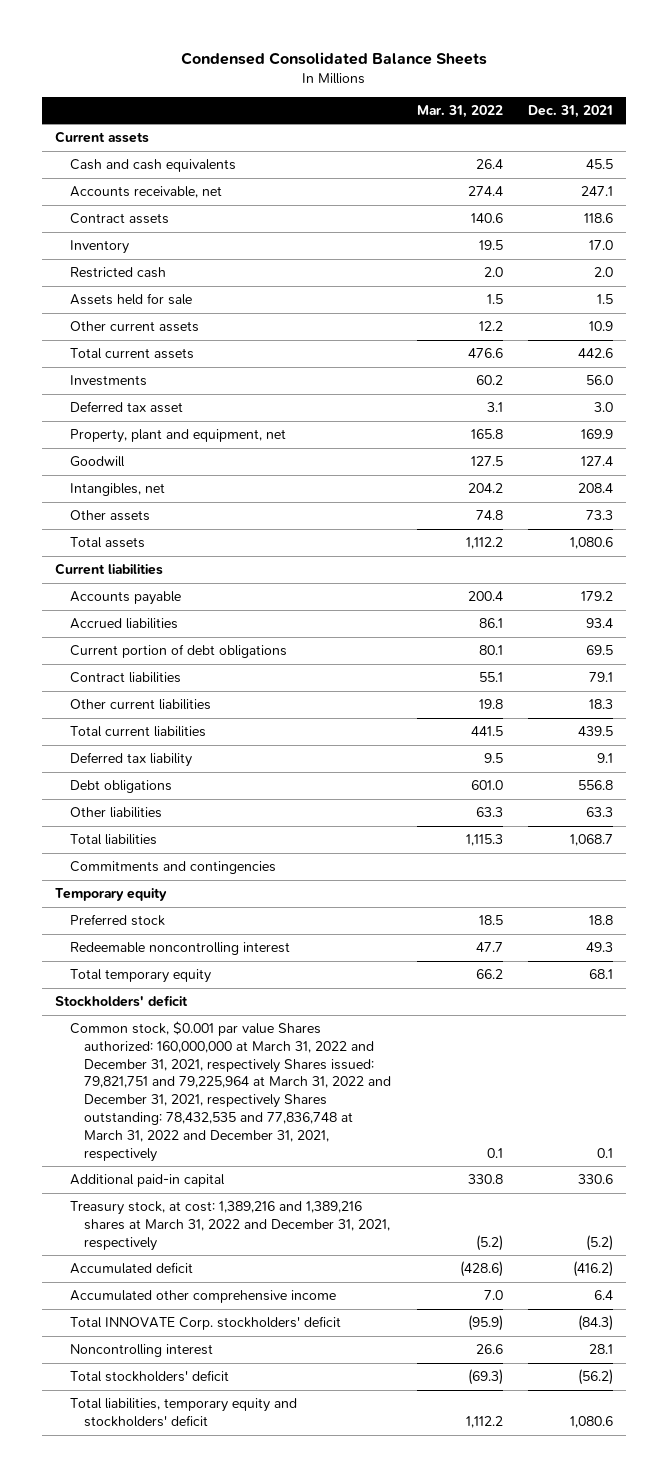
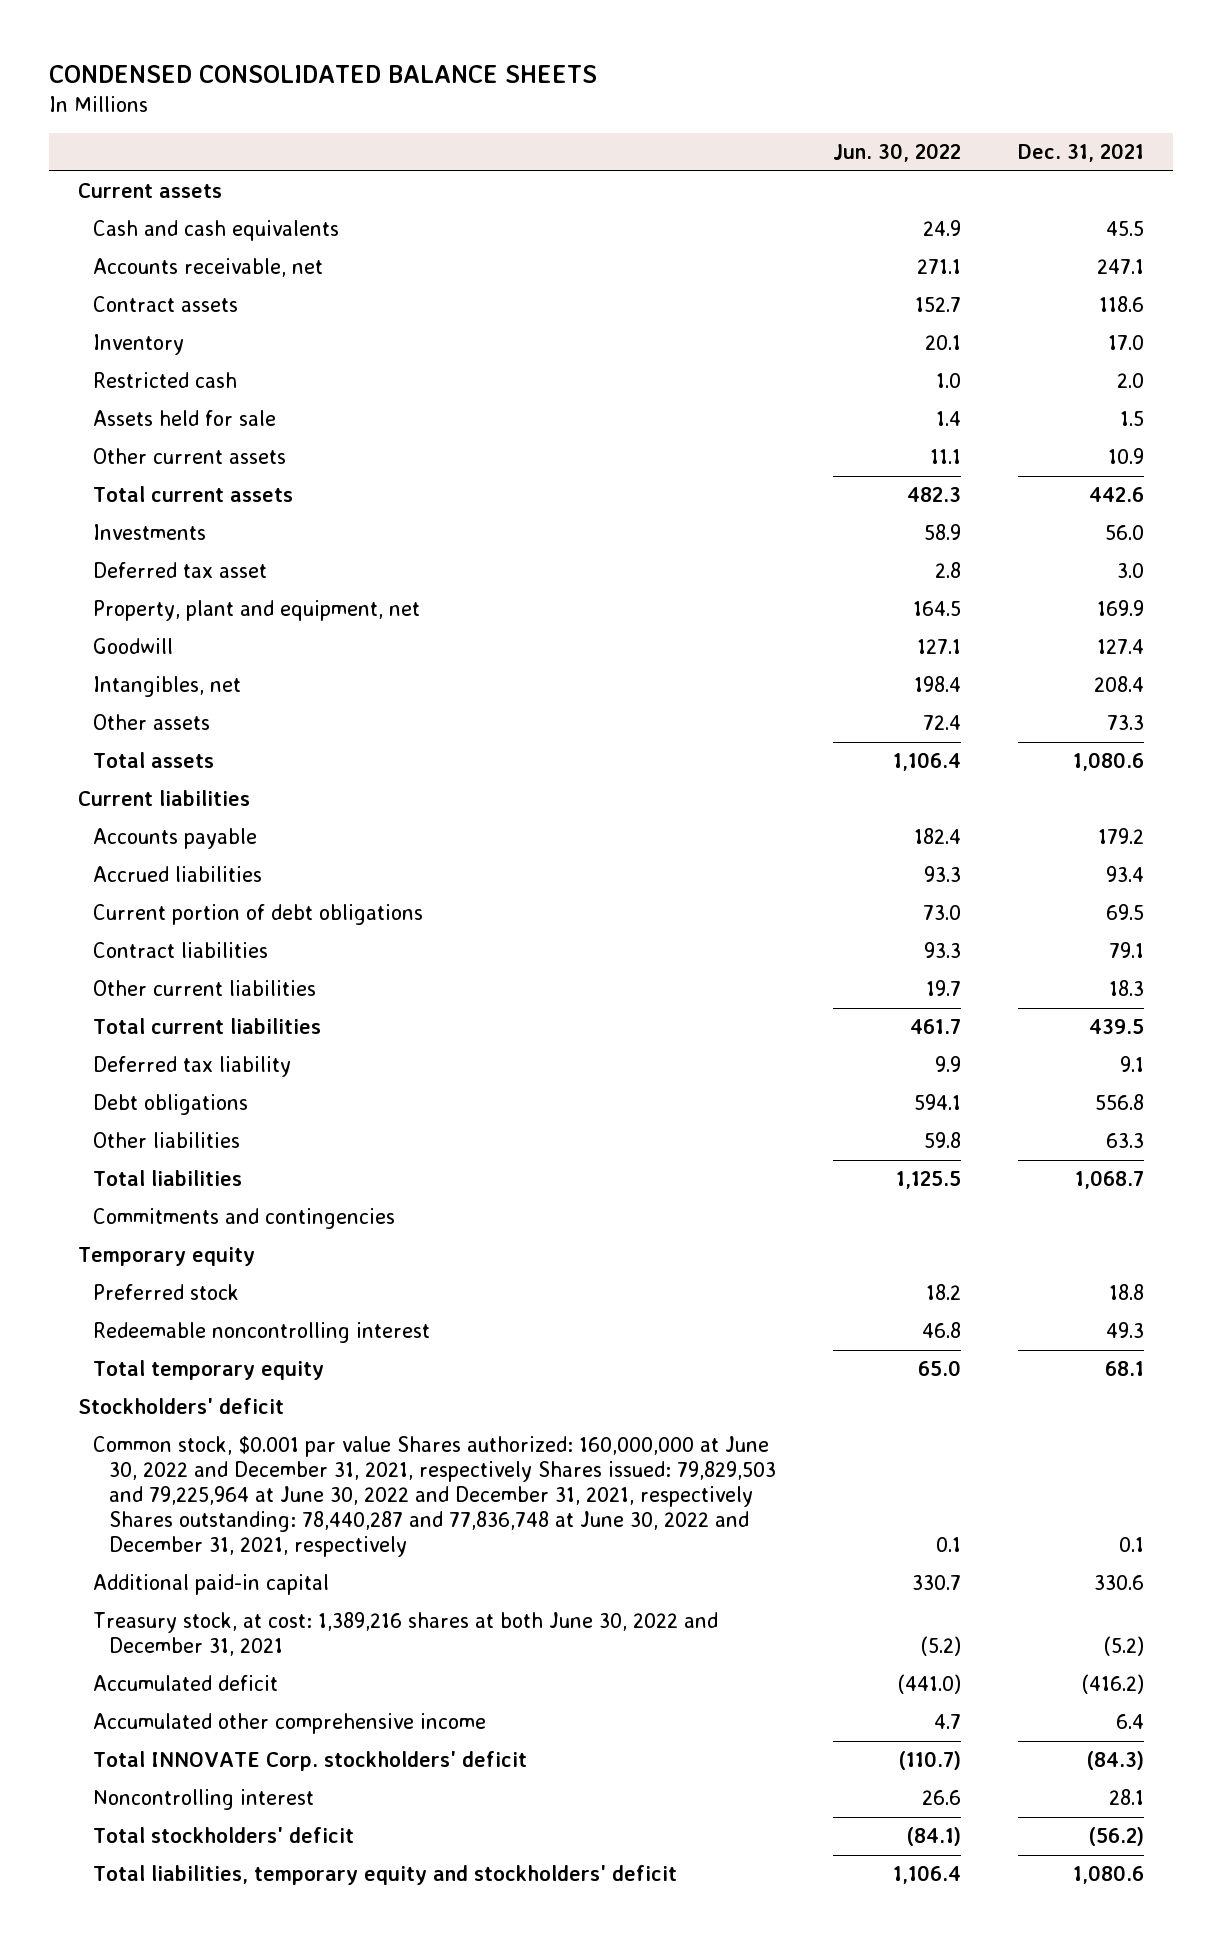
[181,51,488,65] Condensed Consolidated Balance Sheets -> [49,64,598,83] CONDENSED CONSOLIDATED BALANCE SHEETS
[416,104,503,118] Mar. 31, 2022 -> none
none -> [833,143,962,163] Jun. 30, 2022
[69,1021,392,1162] Common stock, $0.001 par value Shares authorized: 160,000,000 at March 31, 2022 and December 31, 2021, respectively Shares issued: 79,821,751 and 79,225,964 at March 31, 2022 and December 31, 2021, respectively Shares outstanding: 78,432,535 and 77,836,748 at March 31, 2022 and December 31, 2021, respectively -> [93,1436,776,1558] Common stock, $0.001 par value Shares authorized: 160,000,000 at June 30, 2022 and December 31, 2021, respectively Shares issued: 79,829,503 and 79,225,964 at June 30, 2022 and December 31, 2021, respectively Shares outstanding: 78,440,287 and 77,836,748 at June 30, 2022 and December 31, 2021, respectively
[69,1201,391,1251] Treasury stock, at cost: 1,389,216 and 1,389,216 shares at March 31, 2022 and December 31, 2021, respectively -> [93,1612,719,1657] Treasury stock, at cost: 1,389,216 shares at both June 30, 2022 and December 31, 2021

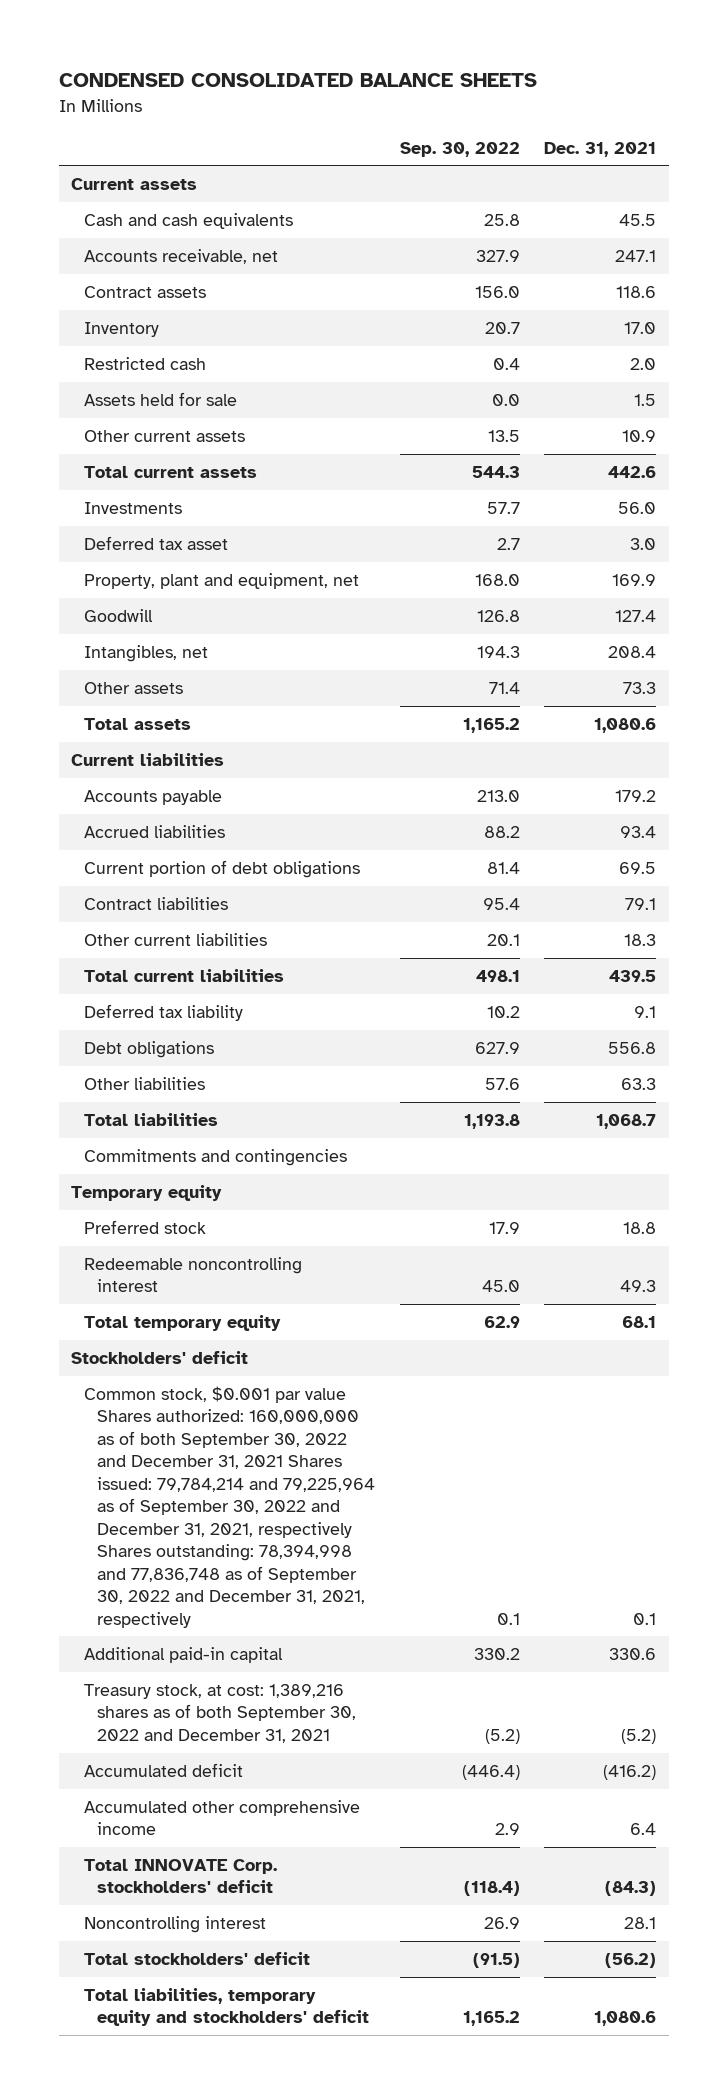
[833,143,962,163] Jun. 30, 2022 -> none
none -> [399,141,520,157] Sep. 30, 2022
[93,1436,776,1558] Common stock, $0.001 par value Shares authorized: 160,000,000 at June 30, 2022 and December 31, 2021, respectively Shares issued: 79,829,503 and 79,225,964 at June 30, 2022 and December 31, 2021, respectively Shares outstanding: 78,440,287 and 77,836,748 at June 30, 2022 and December 31, 2021, respectively -> [84,1385,375,1628] Common stock, $0.001 par value Shares authorized: 160,000,000 as of both September 30, 2022 and December 31, 2021 Shares issued: 79,784,214 and 79,225,964 as of September 30, 2022 and December 31, 2021, respectively Shares outstanding: 78,394,998 and 77,836,748 as of September 30, 2022 and December 31, 2021, respectively
[93,1612,719,1657] Treasury stock, at cost: 1,389,216 shares at both June 30, 2022 and December 31, 2021 -> [84,1683,356,1743] Treasury stock, at cost: 1,389,216 shares as of both September 30, 2022 and December 31, 2021

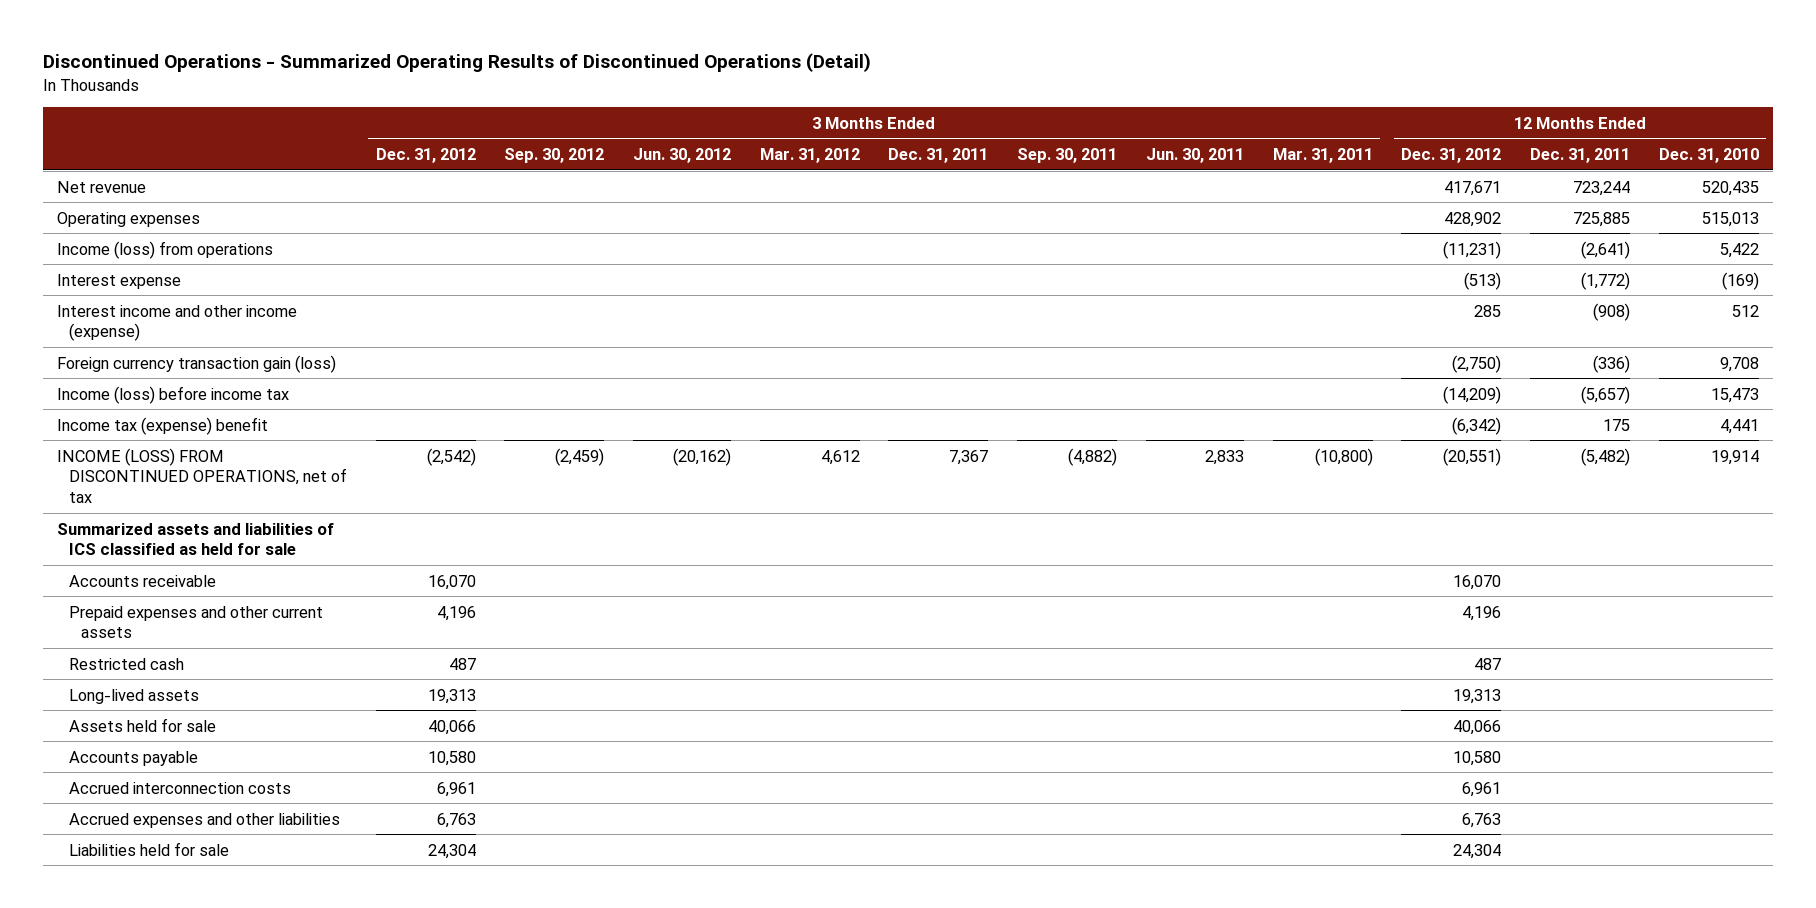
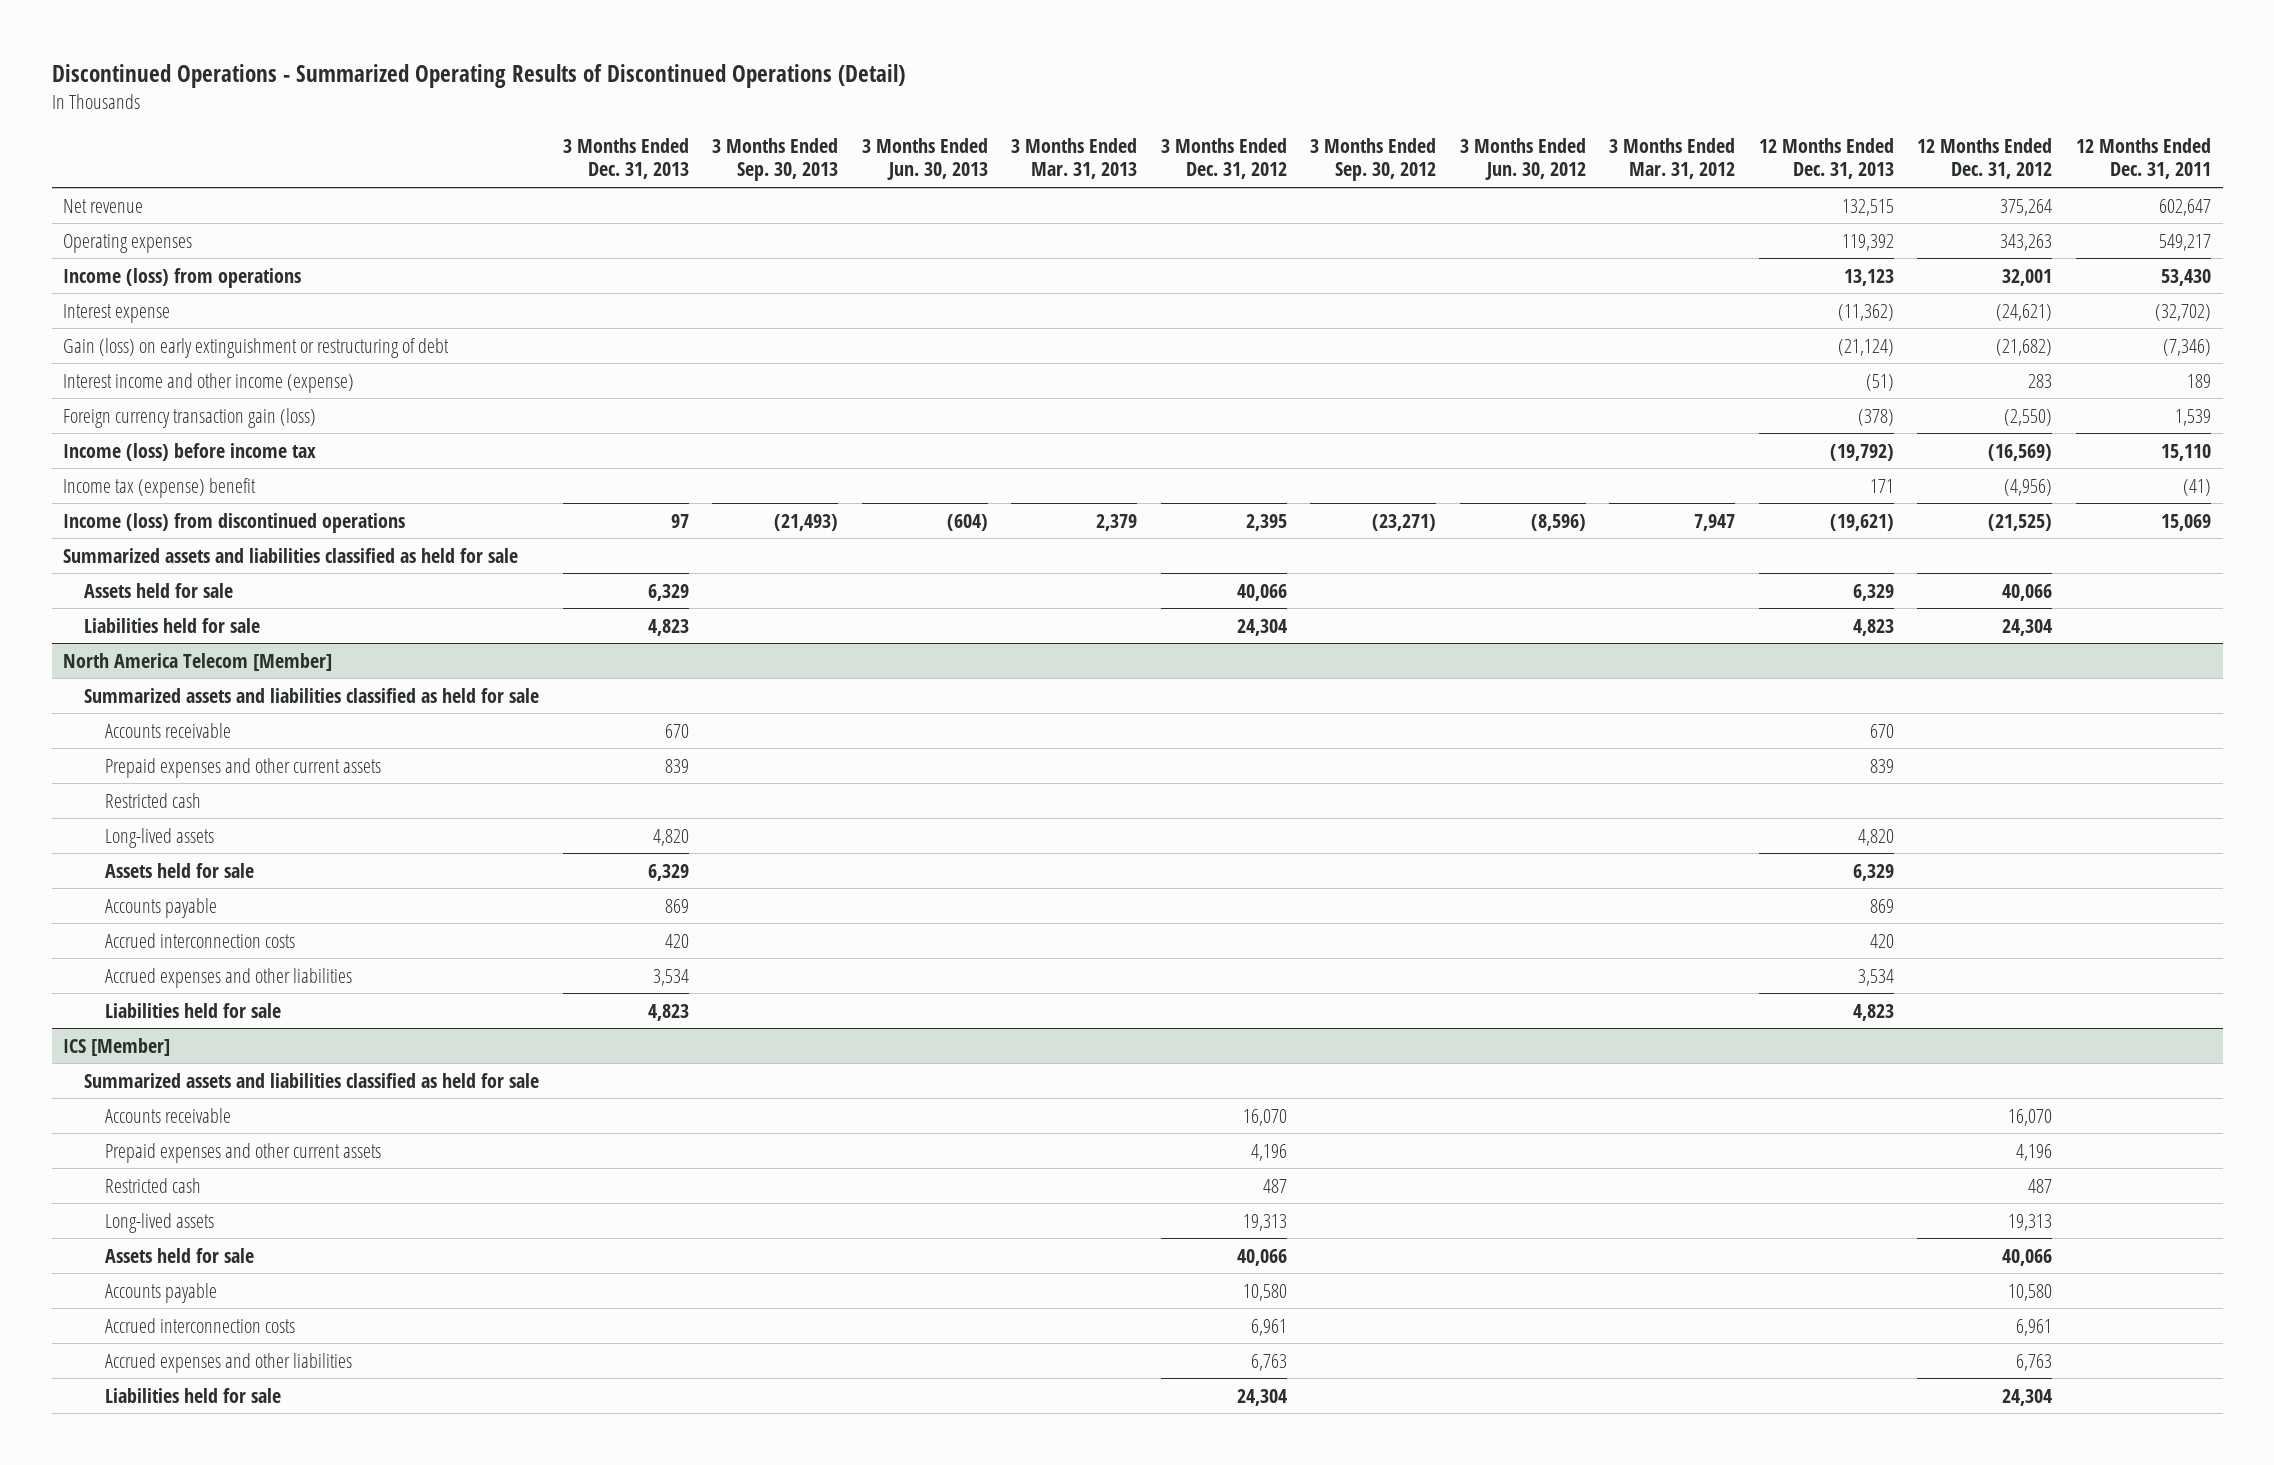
[888,148,989,164] Dec. 31, 2011 -> none
[1017,148,1118,164] Sep. 30, 2011 -> none
[1145,148,1244,164] Jun. 30, 2011 -> none
[1272,148,1373,164] Mar. 31, 2011 -> none
[1658,148,1759,164] Dec. 31, 2010 -> none
none -> [562,138,689,180] 3 Months Ended Dec. 31, 2013
none -> [712,138,839,182] 3 Months Ended Sep. 30, 2013
none -> [861,138,988,181] 3 Months Ended Jun. 30, 2013
none -> [1011,138,1138,180] 3 Months Ended Mar. 31, 2013
none -> [1758,138,1894,180] 12 Months Ended Dec. 31, 2013
[1444,180,1502,196] 417,671 -> [2000,198,2053,216] 375,264
[1573,180,1631,196] 723,244 -> [2158,198,2211,216] 602,647
[1444,211,1502,227] 428,902 -> [2000,233,2053,251] 343,263
[1573,211,1631,227] 725,885 -> [2158,233,2211,251] 549,217
[1443,240,1502,259] (11,231) -> [2002,268,2053,286] 32,001
[1581,240,1631,259] (2,641) -> [2160,268,2211,286] 53,430
[1464,271,1502,290] (513) -> [1996,303,2053,321] (24,621)
[1581,271,1631,290] (1,772) -> [2154,303,2211,321] (32,702)
none -> [63,337,450,358] Gain (loss) on early extinguishment or restructuring of debt
[1474,304,1502,317] 285 -> [2028,373,2053,388] 283
[1593,302,1631,321] (908) -> [2186,373,2211,388] 189
[1452,354,1502,373] (2,750) -> [2004,408,2053,426] (2,550)
[1593,354,1631,373] (336) -> [2174,408,2211,426] 1,539
[1443,385,1502,404] (14,209) -> [1988,443,2053,461] (16,569)
[1581,385,1631,404] (5,657) -> [2160,443,2211,461] 15,110
[1452,416,1502,435] (6,342) -> [2004,478,2053,496] (4,956)
[1603,418,1631,431] 175 -> [2182,478,2211,496] (41)
[57,447,347,504] INCOME (LOSS) FROM DISCONTINUED OPERATIONS, net of tax -> [63,512,406,533] Income (loss) from discontinued operations
[426,447,476,466] (2,542) -> [1245,513,1287,531] 2,395
[555,447,605,466] (2,459) -> [1372,513,1437,531] (23,271)
[672,447,731,466] (20,162) -> [1530,513,1586,531] (8,596)
[820,449,860,465] 4,612 -> [1694,513,1736,531] 7,947
[1443,447,1502,466] (20,551) -> [1988,513,2053,531] (21,525)
[1581,447,1631,466] (5,482) -> [2160,513,2211,531] 15,069
[57,522,335,556] Summarized assets and liabilities of ICS classified as held for sale -> [63,547,519,563] Summarized assets and liabilities classified as held for sale
none -> [84,582,234,598] Assets held for sale
none -> [84,617,261,633] Liabilities held for sale
none -> [63,652,333,671] North America Telecom [Member]
none -> [84,687,540,703] Summarized assets and liabilities classified as held for sale
none -> [105,722,232,738] Accounts receivable
none -> [105,757,382,778] Prepaid expenses and other current assets
none -> [105,792,202,808] Restricted cash
none -> [105,827,215,848] Long-lived assets
none -> [105,862,255,878] Assets held for sale
none -> [105,897,218,918] Accounts payable
none -> [105,932,296,948] Accrued interconnection costs
none -> [105,967,353,988] Accrued expenses and other liabilities
none -> [105,1002,282,1018] Liabilities held for sale
none -> [63,1037,171,1056] ICS [Member]
none -> [84,1072,540,1088] Summarized assets and liabilities classified as held for sale

